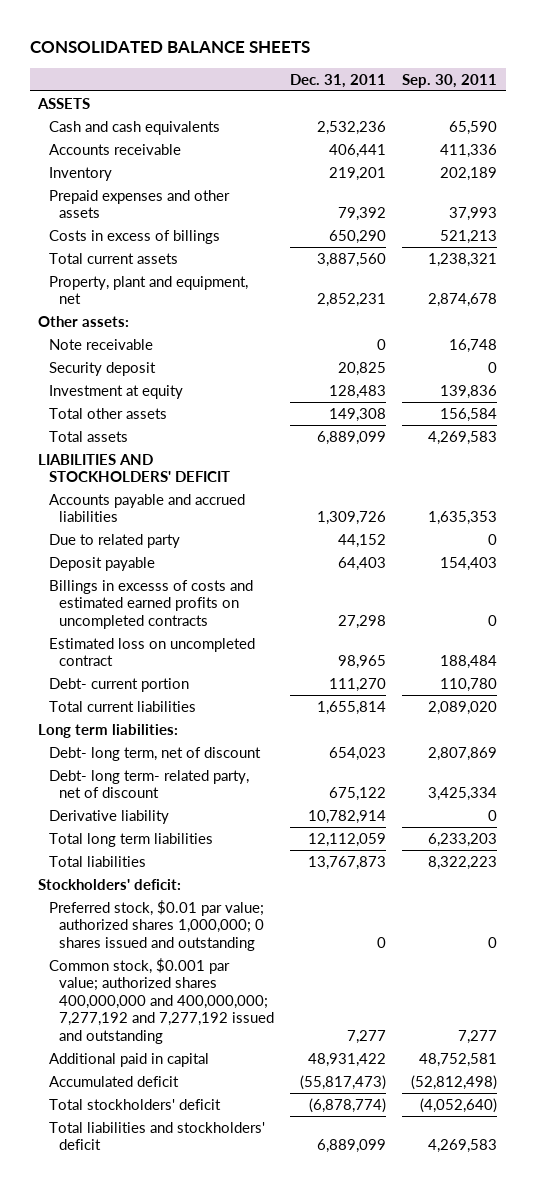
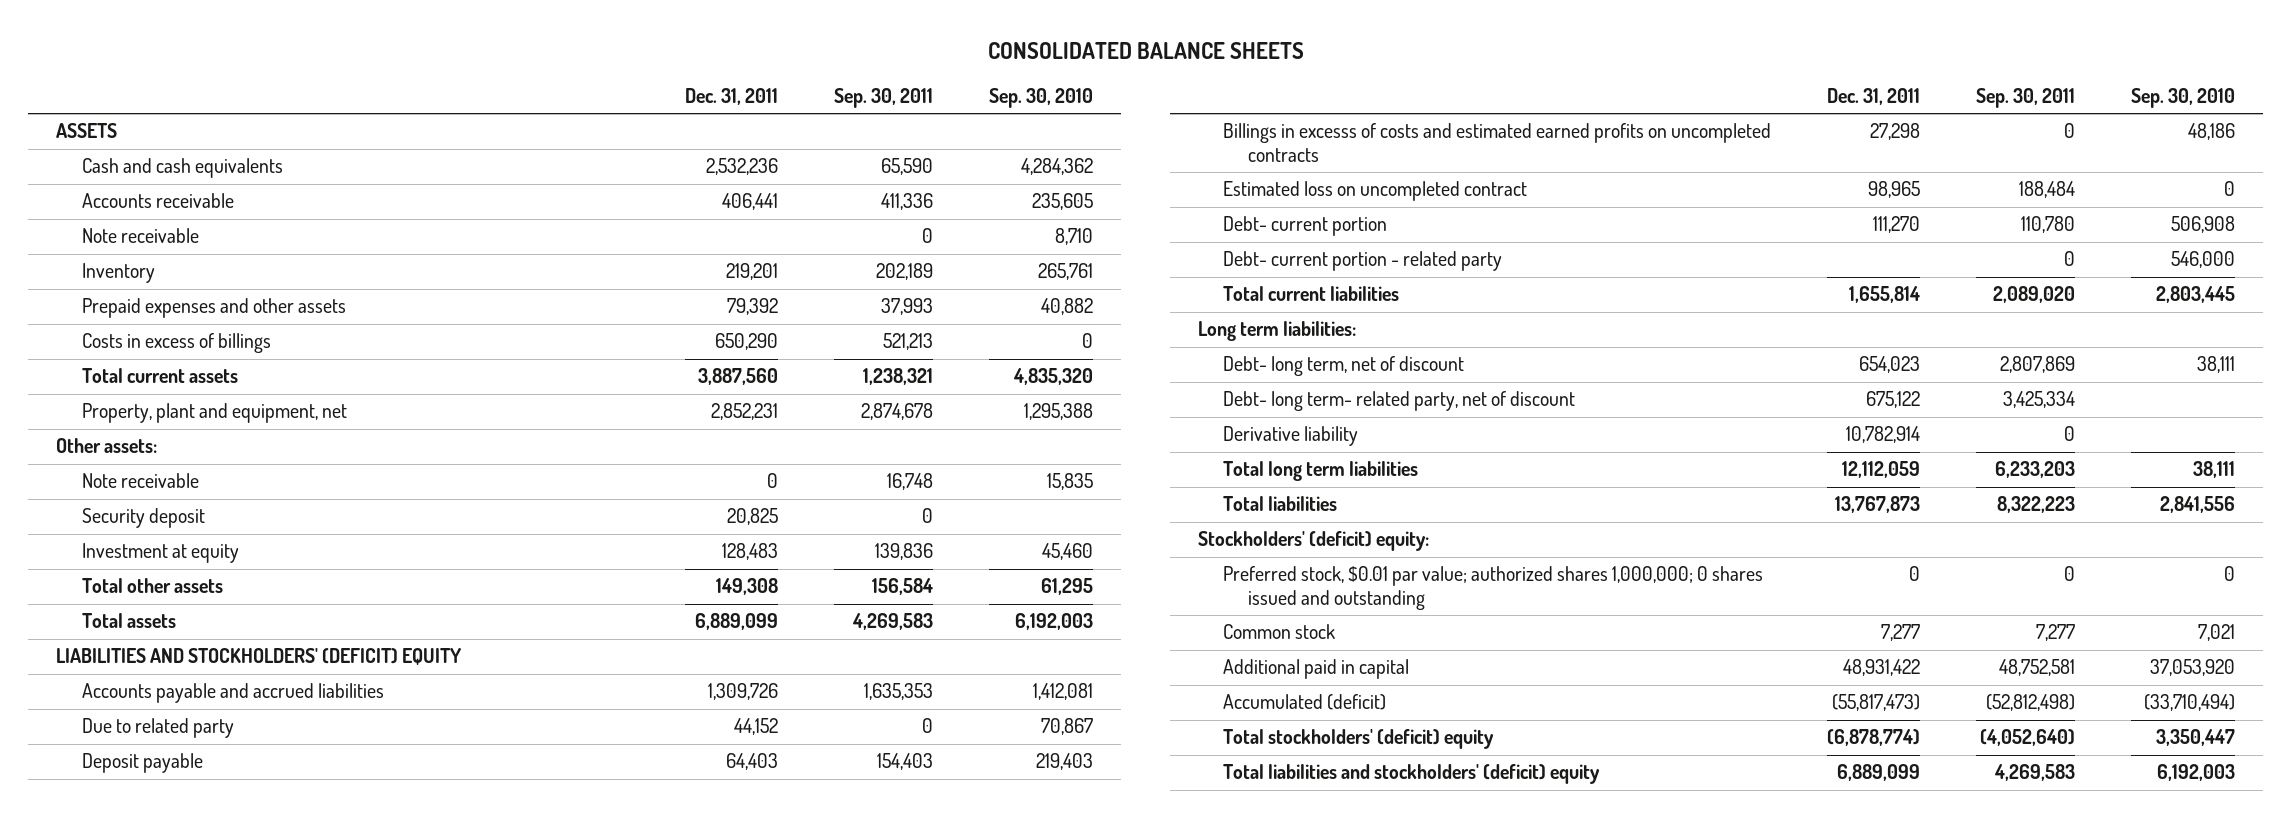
none -> [989,87,1094,108] Sep. 30, 2010
none -> [81,228,199,244] Note receivable
[38,453,230,483] LIABILITIES AND STOCKHOLDERS' DEFICIT -> [56,648,463,666] LIABILITIES AND STOCKHOLDERS' (DEFICIT) EQUITY
none -> [1223,251,1503,272] Debt- current portion - related party
[38,878,182,890] Stockholders' deficit: -> [1198,531,1430,552] Stockholders' (deficit) equity:
[48,957,274,1044] Common stock, $0.001 par value; authorized shares 400,000,000 and 400,000,000; 7,277,192 and 7,277,192 issued and outstanding -> [1223,624,1336,640] Common stock
[48,1075,179,1087] Accumulated deficit -> [1223,694,1387,711] Accumulated (deficit)
[48,1098,221,1110] Total stockholders' deficit -> [1223,729,1495,750] Total stockholders' (deficit) equity
[48,1121,265,1151] Total liabilities and stockholders' deficit -> [1223,764,1601,785] Total liabilities and stockholders' (deficit) equity

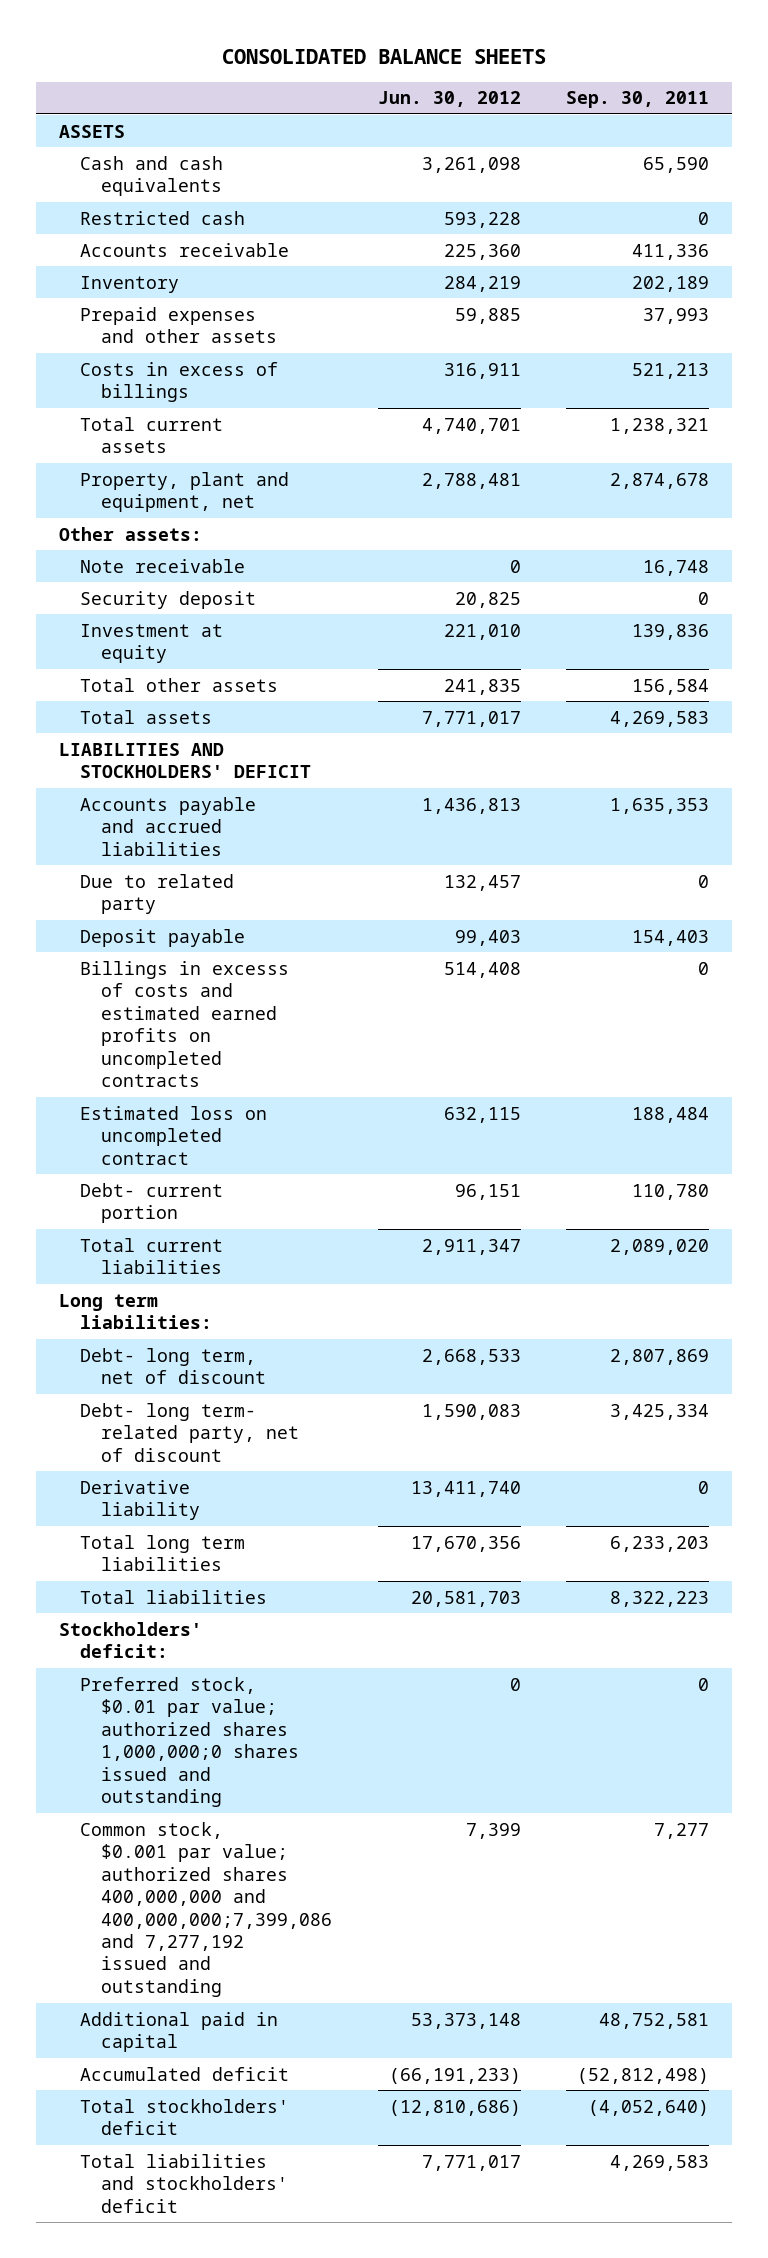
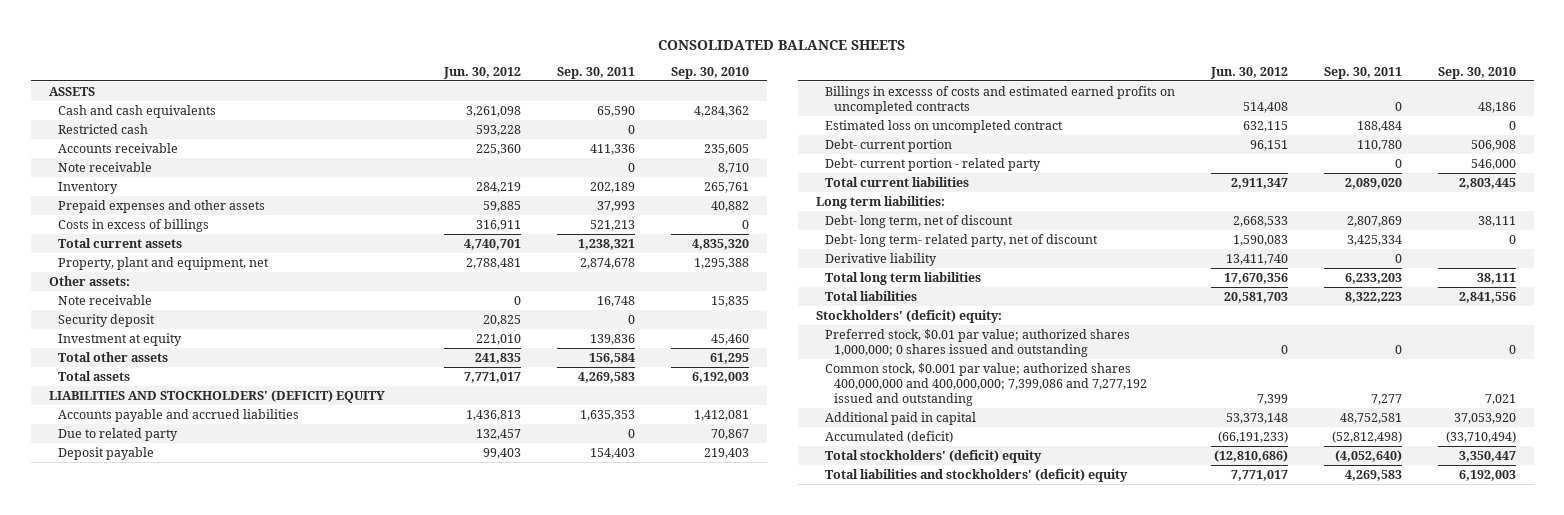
none -> [670,66,749,79] Sep. 30, 2010
none -> [58,161,153,172] Note receivable
[58,742,311,779] LIABILITIES AND STOCKHOLDERS' DEFICIT -> [48,389,385,403] LIABILITIES AND STOCKHOLDERS' (DEFICIT) EQUITY
none -> [824,157,1041,171] Debt- current portion - related party
[58,1621,202,1659] Stockholders' deficit: -> [815,309,1002,323] Stockholders' (deficit) equity:
[79,1676,300,1807] Preferred stock, $0.01 par value; authorized shares 1,000,000;0 shares issued and outstanding -> [824,328,1130,357] Preferred stock, $0.01 par value; authorized shares 1,000,000; 0 shares issued and outstanding
[79,1821,333,1997] Common stock, $0.001 par value; authorized shares 400,000,000 and 400,000,000;7,399,086 and 7,277,192 issued and outstanding -> [824,362,1148,406] Common stock, $0.001 par value; authorized shares 400,000,000 and 400,000,000; 7,399,086 and 7,277,192 issued and outstanding
[79,2066,289,2081] Accumulated deficit -> [824,430,953,443] Accumulated (deficit)
[79,2098,289,2136] Total stockholders' deficit -> [824,449,1042,463] Total stockholders' (deficit) equity
[79,2153,289,2213] Total liabilities and stockholders' deficit -> [824,468,1128,482] Total liabilities and stockholders' (deficit) equity

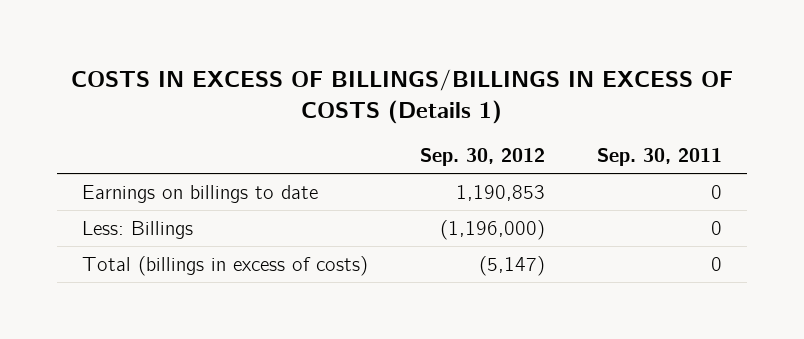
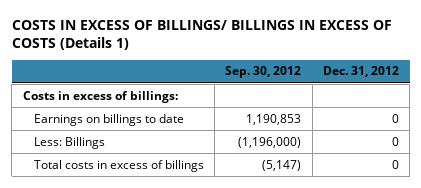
[71,69,734,125] COSTS IN EXCESS OF BILLINGS/BILLINGS IN EXCESS OF COSTS (Details 1) -> [11,19,392,50] COSTS IN EXCESS OF BILLINGS/ BILLINGS IN EXCESS OF COSTS (Details 1)
[596,148,722,167] Sep. 30, 2011 -> none
none -> [322,66,399,78] Dec. 31, 2012
none -> [22,90,178,103] Costs in excess of billings:
[82,255,369,276] Total (billings in excess of costs) -> [33,159,204,172] Total costs in excess of billings

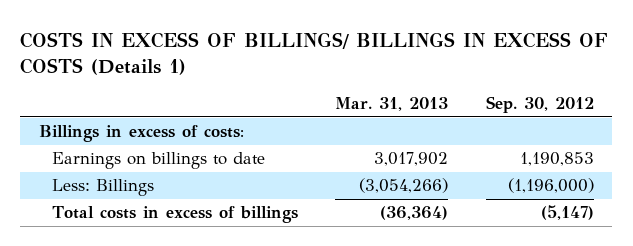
[322,66,399,78] Dec. 31, 2012 -> none
none -> [335,96,449,111] Mar. 31, 2013
[22,90,178,103] Costs in excess of billings: -> [39,125,245,143] Billings in excess of costs:

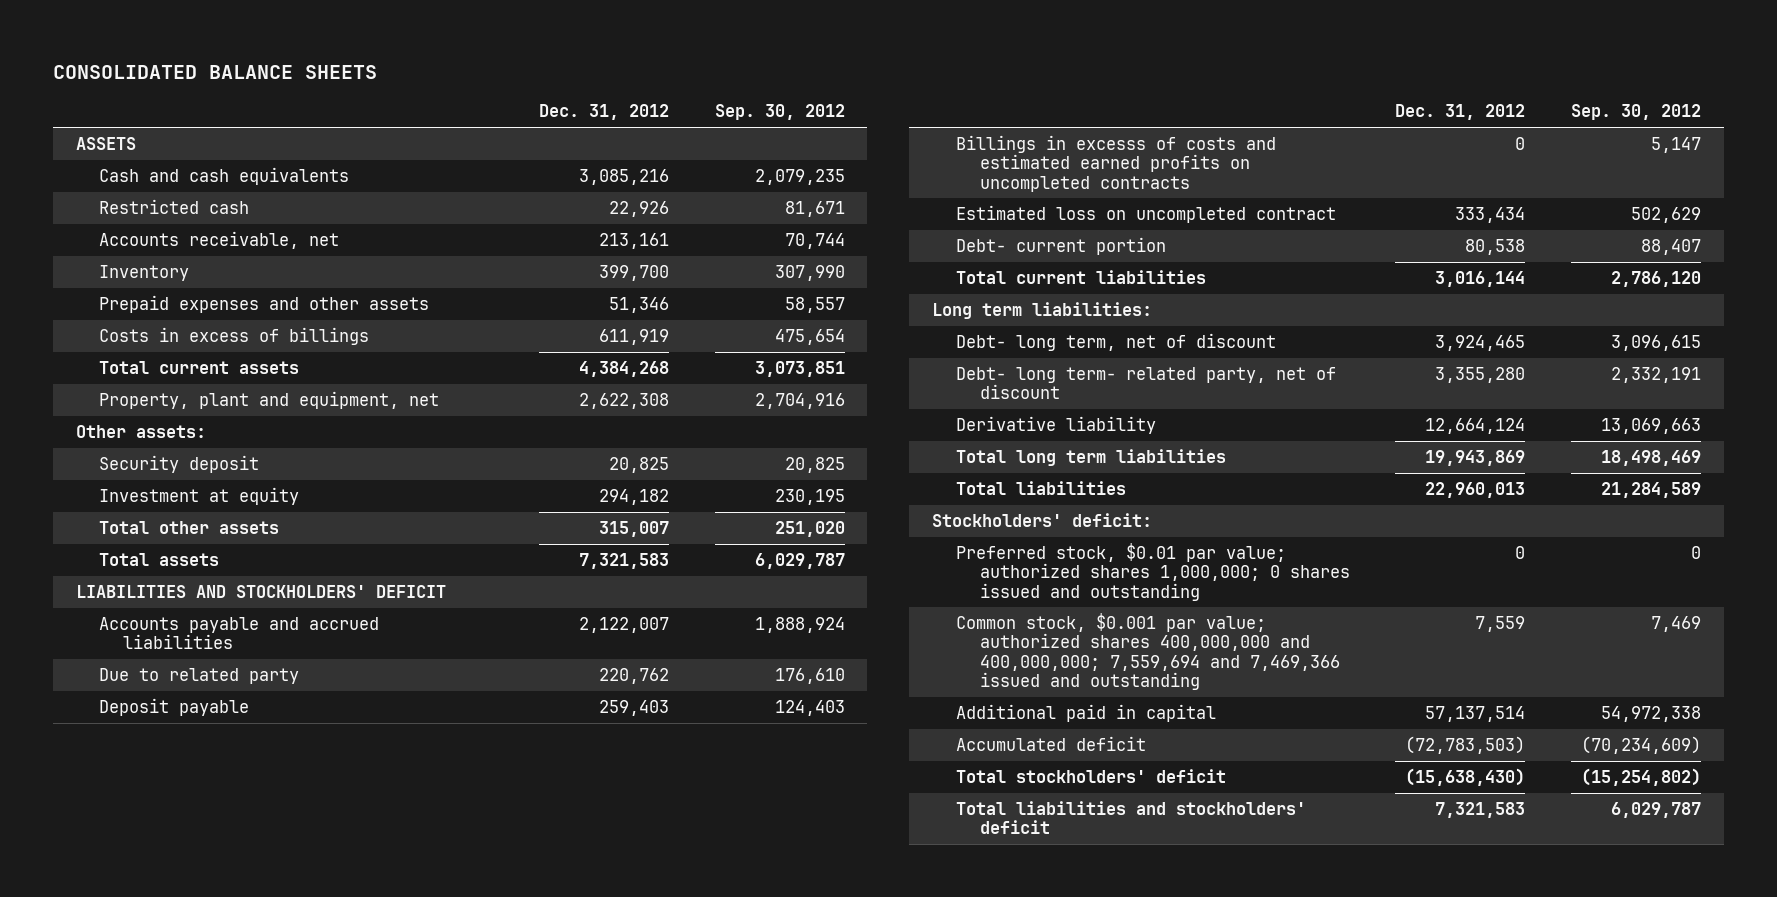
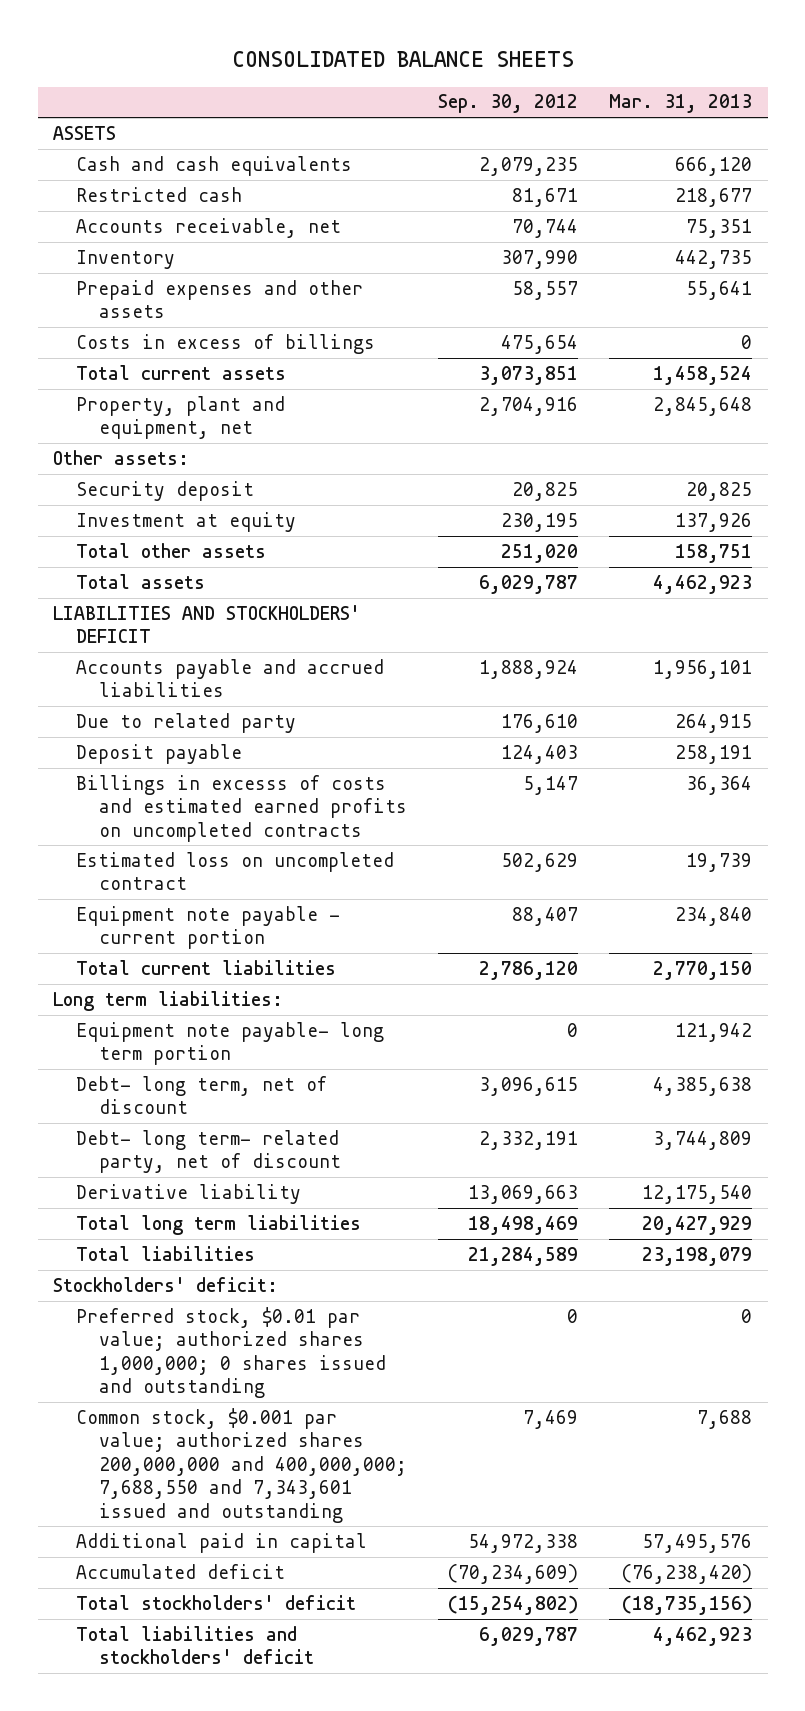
[538,104,669,121] Dec. 31, 2012 -> none
none -> [609,94,753,114] Mar. 31, 2013
[955,236,1166,255] Debt- current portion -> [75,905,340,950] Equipment note payable - current portion
none -> [75,1021,384,1066] Equipment note payable- long term portion
[955,612,1340,691] Common stock, $0.001 par value; authorized shares 400,000,000 and 400,000,000; 7,559,694 and 7,469,366 issued and outstanding -> [75,1407,407,1523] Common stock, $0.001 par value; authorized shares 200,000,000 and 400,000,000; 7,688,550 and 7,343,601 issued and outstanding

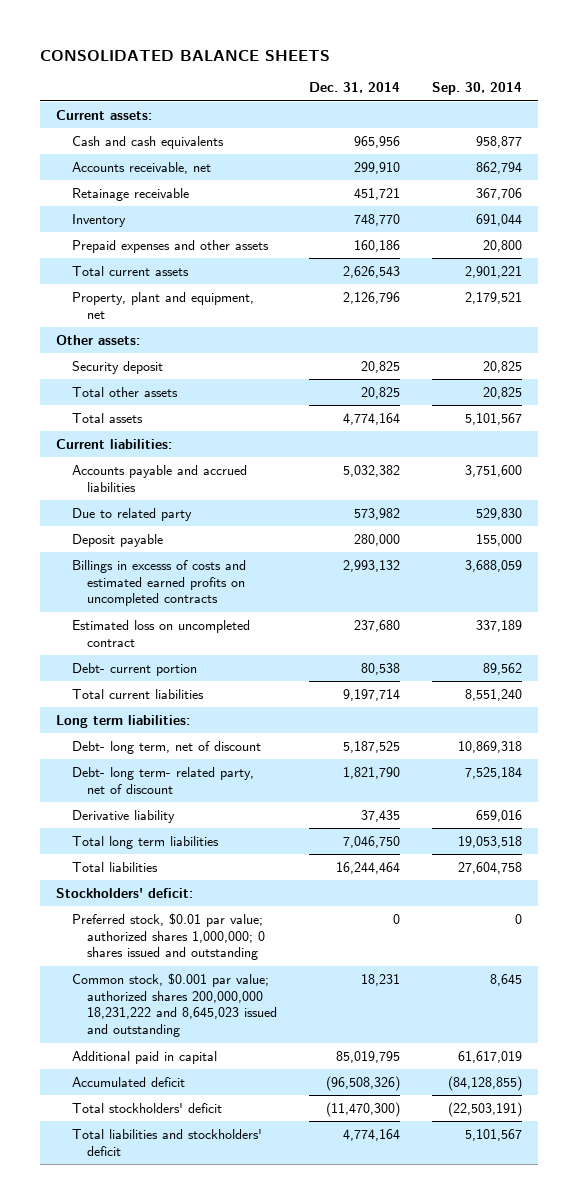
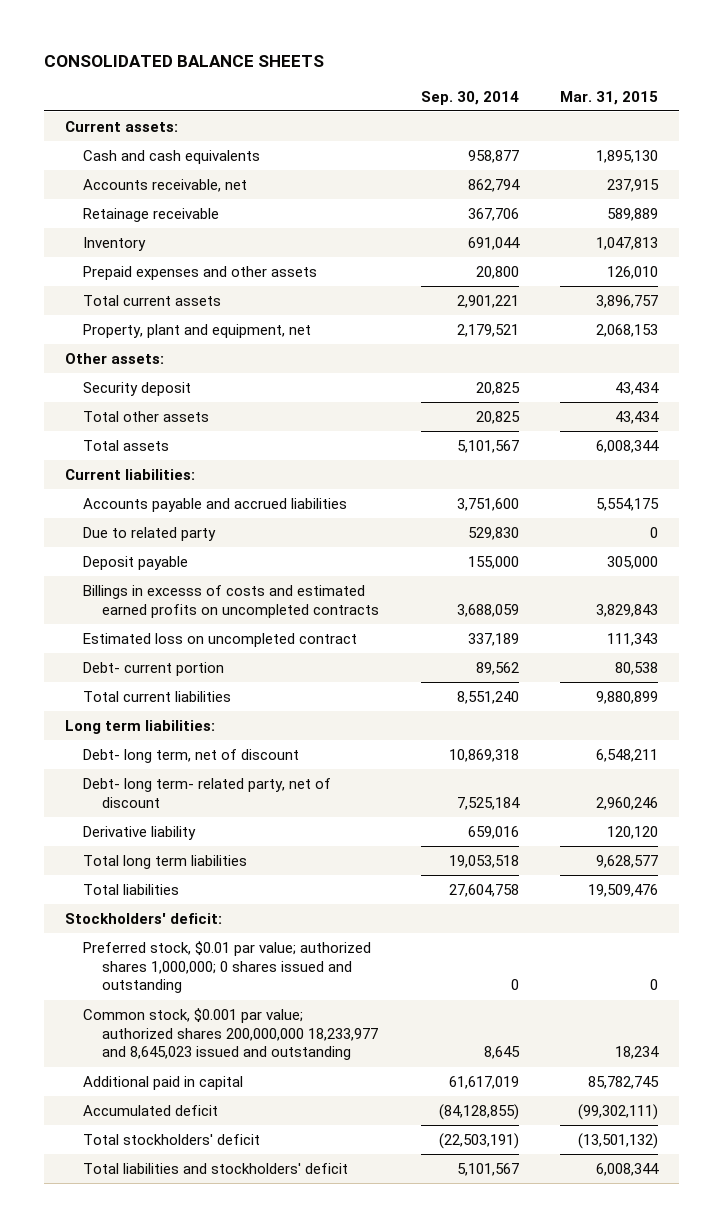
[309,82,401,94] Dec. 31, 2014 -> none
none -> [560,90,659,105] Mar. 31, 2015
[71,972,278,1038] Common stock, $0.001 par value; authorized shares 200,000,000 18,231,222 and 8,645,023 issued and outstanding -> [83,1007,379,1061] Common stock, $0.001 par value; authorized shares 200,000,000 18,233,977 and 8,645,023 issued and outstanding

